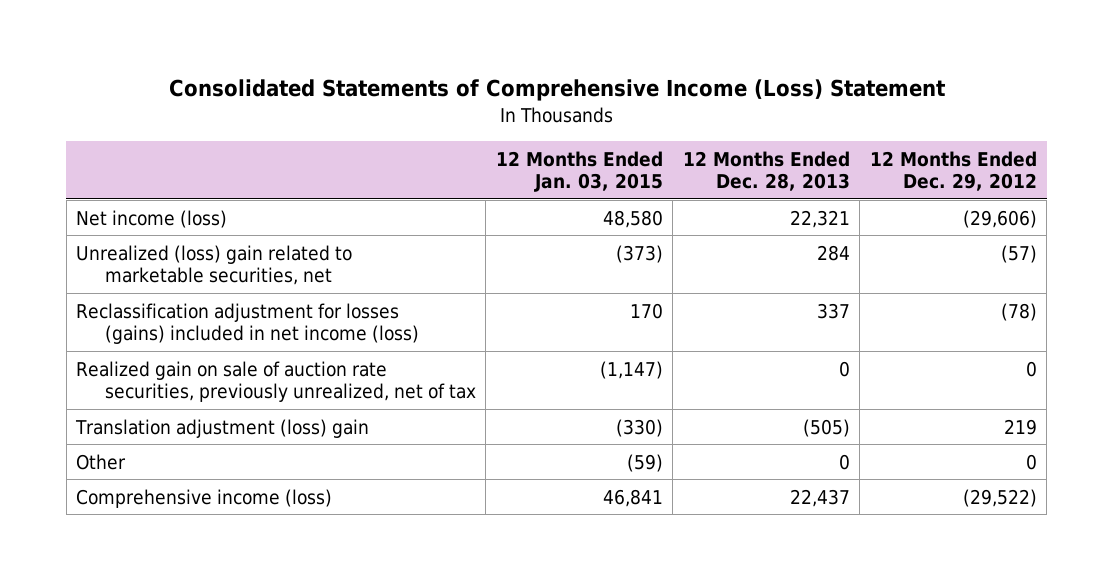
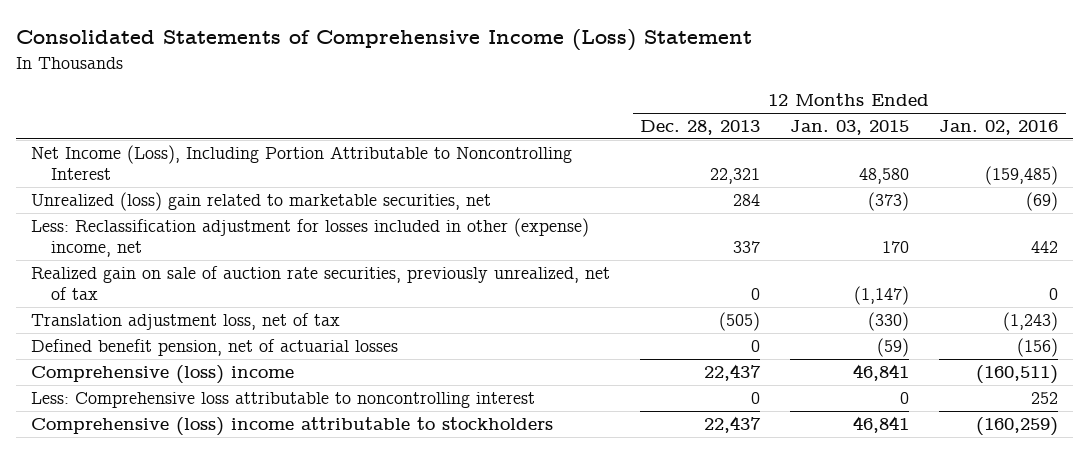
[869,150,1037,192] 12 Months Ended Dec. 29, 2012 -> none
none -> [939,120,1059,136] Jan. 02, 2016
[76,209,228,228] Net income (loss) -> [31,145,573,181] Net Income (Loss), Including Portion Attributable to Noncontrolling Interest
[76,302,419,345] Reclassification adjustment for losses (gains) included in net income (loss) -> [31,218,590,258] Less: Reclassification adjustment for losses included in other (expense) income, net
[75,418,370,438] Translation adjustment (loss) gain -> [31,313,341,331] Translation adjustment loss, net of tax
[76,453,127,470] Other -> [31,339,399,357] Defined benefit pension, net of actuarial losses
none -> [31,365,295,385] Comprehensive (loss) income
none -> [31,392,536,409] Less: Comprehensive loss attributable to noncontrolling interest
[76,488,333,508] Comprehensive income (loss) -> [31,417,554,437] Comprehensive (loss) income attributable to stockholders

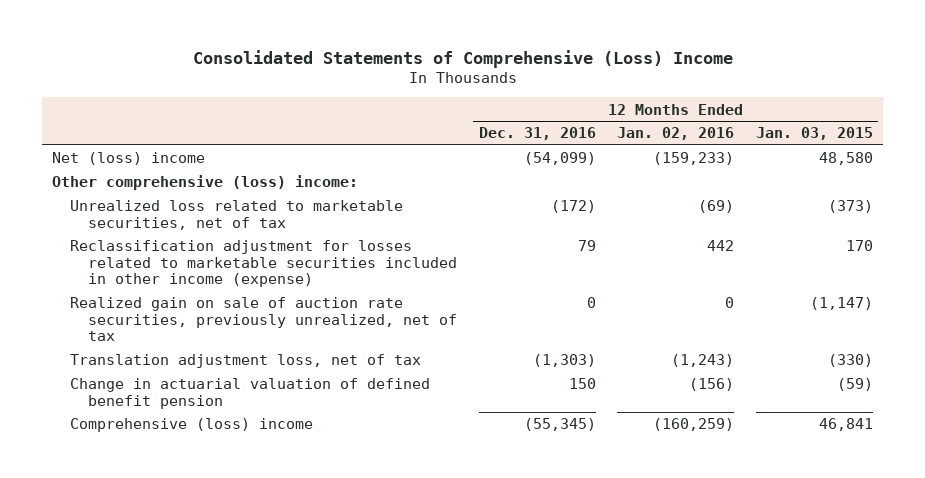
[16,29,753,52] Consolidated Statements of Comprehensive Income (Loss) Statement -> [192,49,733,68] Consolidated Statements of Comprehensive (Loss) Income
[640,120,761,136] Dec. 28, 2013 -> none
none -> [478,127,596,141] Dec. 31, 2016
[31,145,573,181] Net Income (Loss), Including Portion Attributable to Noncontrolling Interest -> [52,152,206,166] Net (loss) income
[985,166,1059,186] (159,485) -> [653,152,735,166] (159,233)
none -> [52,175,359,191] Other comprehensive (loss) income:
[31,192,492,212] Unrealized (loss) gain related to marketable securities, net -> [70,200,404,230] Unrealized loss related to marketable securities, net of tax
[31,218,590,258] Less: Reclassification adjustment for losses included in other (expense) income, net -> [70,240,458,288] Reclassification adjustment for losses related to marketable securities included in other income (expense)
[31,392,536,409] Less: Comprehensive loss attributable to noncontrolling interest -> none
[31,417,554,437] Comprehensive (loss) income attributable to stockholders -> none
[31,339,399,357] Defined benefit pension, net of actuarial losses -> [70,378,431,409] Change in actuarial valuation of defined benefit pension
[976,365,1059,385] (160,511) -> [653,418,735,432] (160,259)

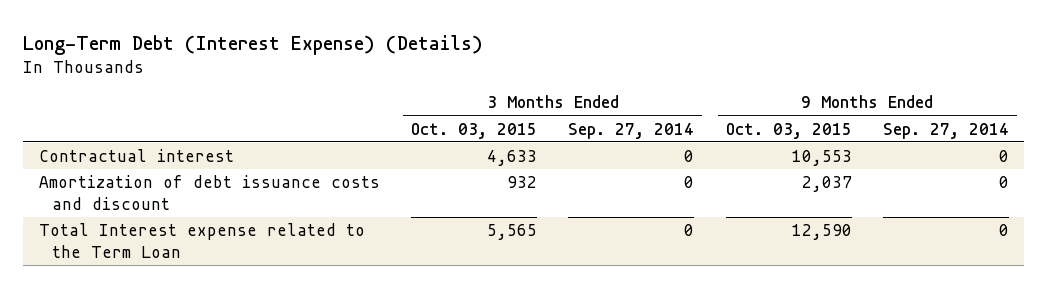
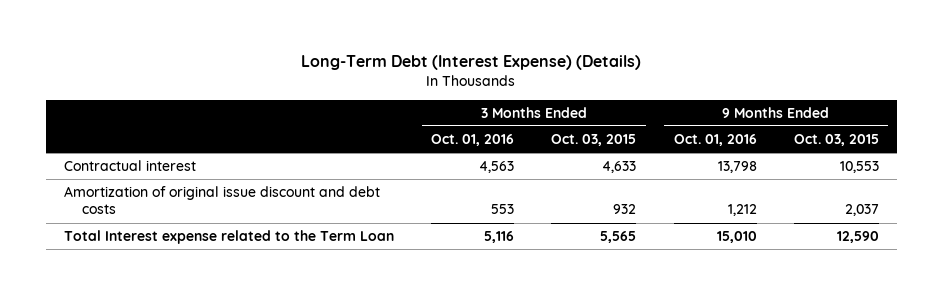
[568,122,695,139] Sep. 27, 2014 -> none
[882,122,1009,139] Sep. 27, 2014 -> none
none -> [431,134,515,147] Oct. 01, 2016
none -> [673,134,757,147] Oct. 01, 2016
[39,174,381,210] Amortization of debt issuance costs and discount -> [64,186,381,215] Amortization of original issue discount and debt costs

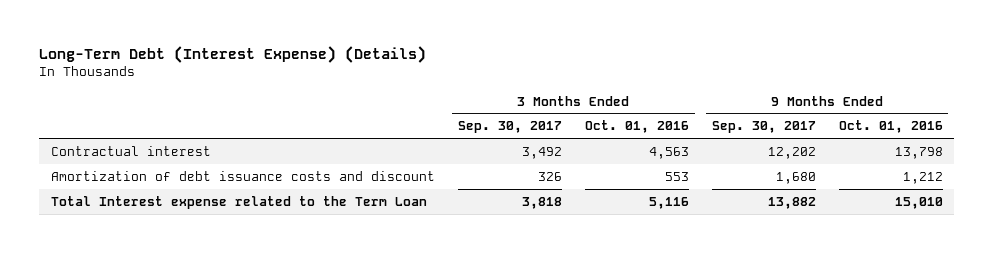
[551,134,637,147] Oct. 03, 2015 -> none
[793,134,879,147] Oct. 03, 2015 -> none
none -> [457,121,562,134] Sep. 30, 2017
none -> [711,121,816,134] Sep. 30, 2017
[64,186,381,215] Amortization of original issue discount and debt costs -> [50,170,435,181] Amortization of debt issuance costs and discount

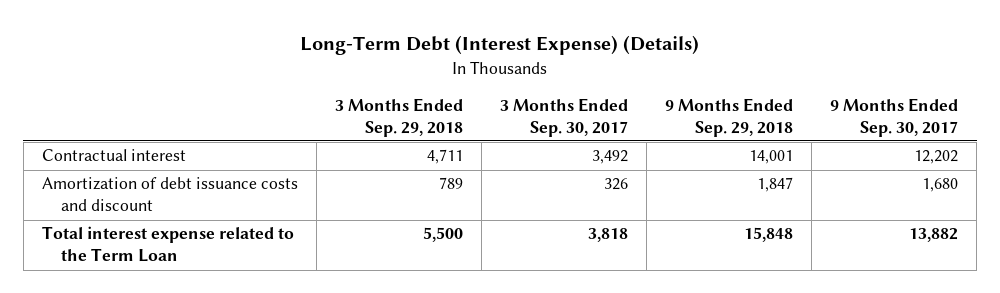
[584,120,689,134] Oct. 01, 2016 -> none
[838,120,943,134] Oct. 01, 2016 -> none
none -> [334,97,463,137] 3 Months Ended Sep. 29, 2018
none -> [664,97,793,137] 9 Months Ended Sep. 29, 2018
[50,195,427,209] Total Interest expense related to the Term Loan -> [41,226,294,263] Total interest expense related to the Term Loan

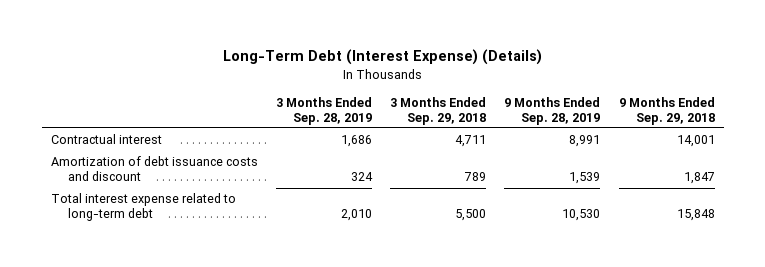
[499,97,628,137] 3 Months Ended Sep. 30, 2017 -> none
[830,97,959,137] 9 Months Ended Sep. 30, 2017 -> none
none -> [276,96,373,125] 3 Months Ended Sep. 28, 2019
none -> [504,96,601,125] 9 Months Ended Sep. 28, 2019
[41,226,294,263] Total interest expense related to the Term Loan -> [50,193,236,222] Total interest expense related to long-term debt

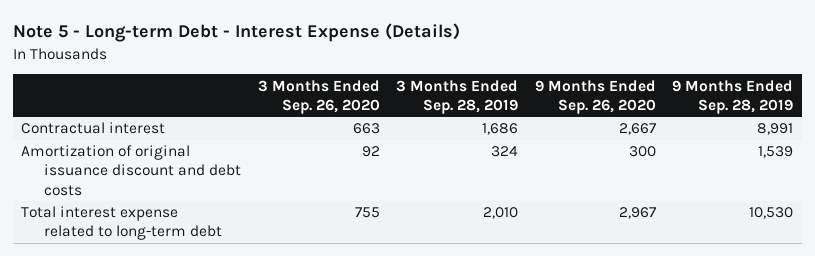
[222,49,542,66] Long-Term Debt (Interest Expense) (Details) -> [12,23,460,43] Note 5 - Long-term Debt - Interest Expense (Details)
[390,96,487,125] 3 Months Ended Sep. 29, 2018 -> none
[618,96,715,125] 9 Months Ended Sep. 29, 2018 -> none
none -> [257,79,380,114] 3 Months Ended Sep. 26, 2020
none -> [534,79,656,114] 9 Months Ended Sep. 26, 2020
[50,156,258,182] Amortization of debt issuance costs and discount -> [21,145,242,196] Amortization of original issuance discount and debt costs

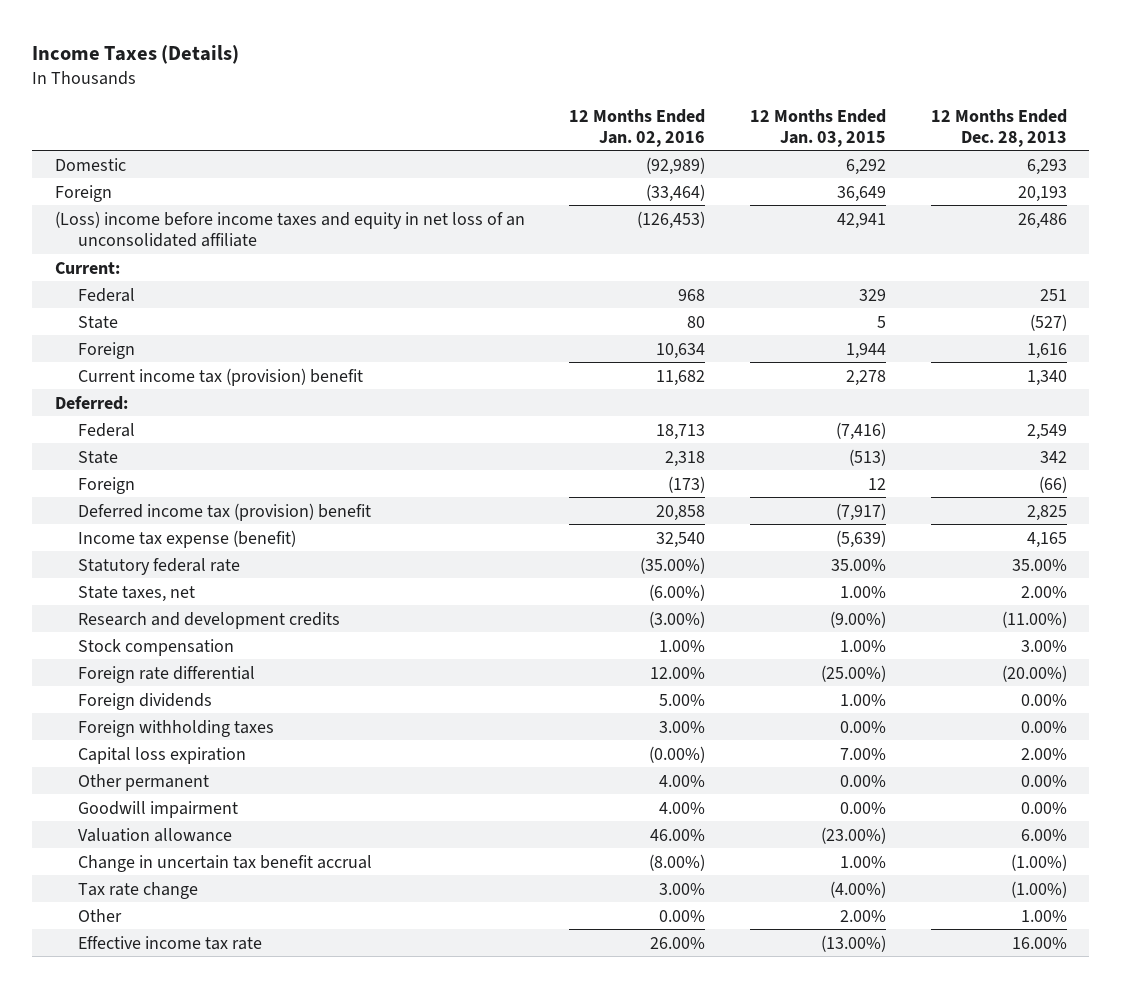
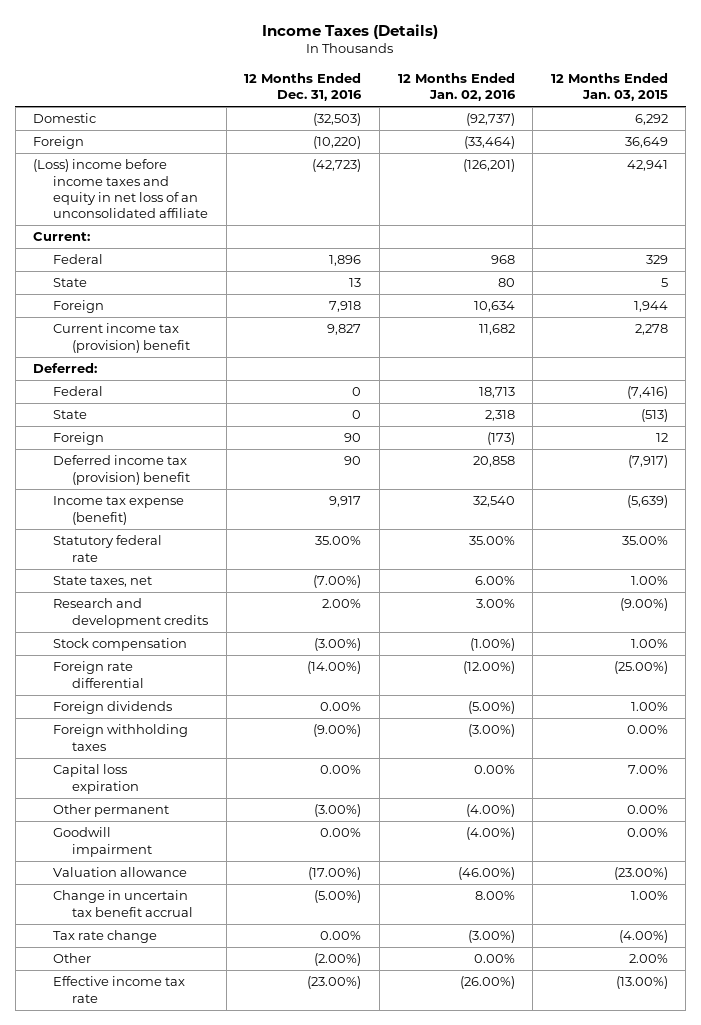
[930,108,1067,147] 12 Months Ended Dec. 28, 2013 -> none
none -> [244,72,363,102] 12 Months Ended Dec. 31, 2016
[646,156,706,175] (92,989) -> [465,113,515,127] (92,737)
[637,210,706,229] (126,453) -> [462,159,515,173] (126,201)
[640,556,706,574] (35.00%) -> [468,536,515,546] 35.00%
[649,583,706,601] (6.00%) -> [474,576,515,586] 6.00%
[649,610,706,628] (3.00%) -> [475,599,515,609] 3.00%
[659,639,706,652] 1.00% -> [469,638,515,652] (1.00%)
[650,666,706,679] 12.00% -> [462,661,515,675] (12.00%)
[659,693,706,706] 5.00% -> [467,701,515,715] (5.00%)
[659,720,706,733] 3.00% -> [467,724,515,738] (3.00%)
[649,745,706,763] (0.00%) -> [473,765,515,775] 0.00%
[659,774,706,787] 4.00% -> [465,804,515,818] (4.00%)
[659,801,706,814] 4.00% -> [465,827,515,841] (4.00%)
[650,828,706,841] 46.00% -> [457,867,515,881] (46.00%)
[649,853,706,871] (8.00%) -> [474,891,515,901] 8.00%
[659,882,706,895] 3.00% -> [467,930,515,944] (3.00%)
[650,936,706,949] 26.00% -> [459,976,515,990] (26.00%)

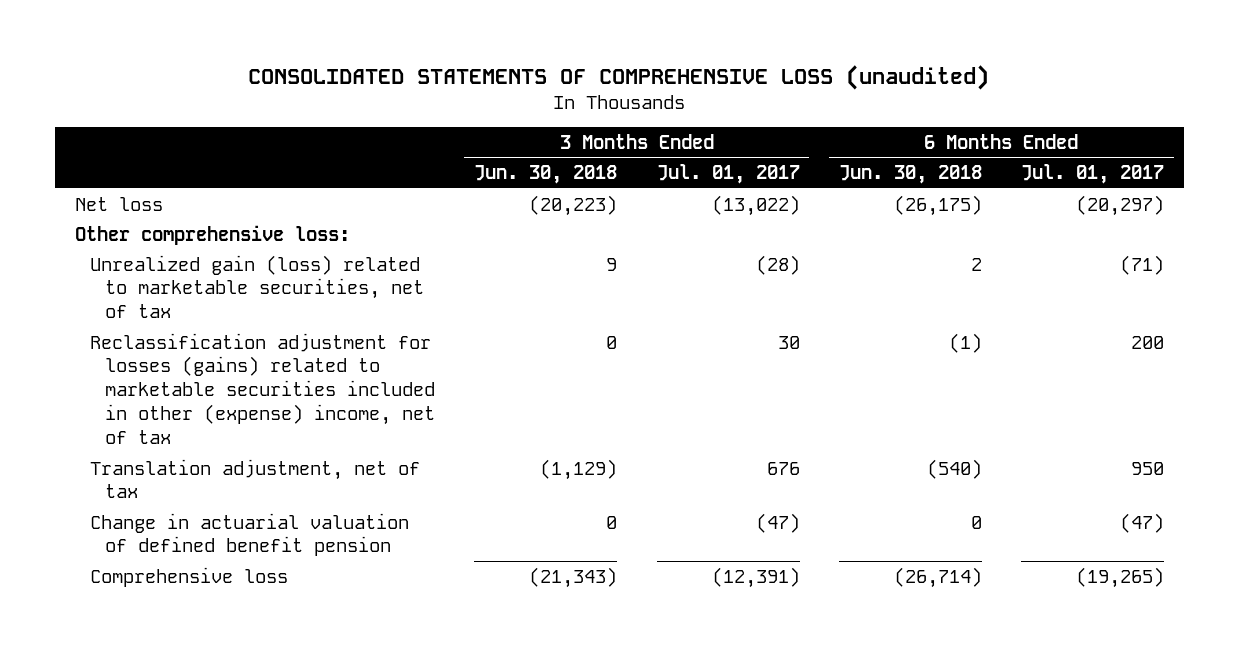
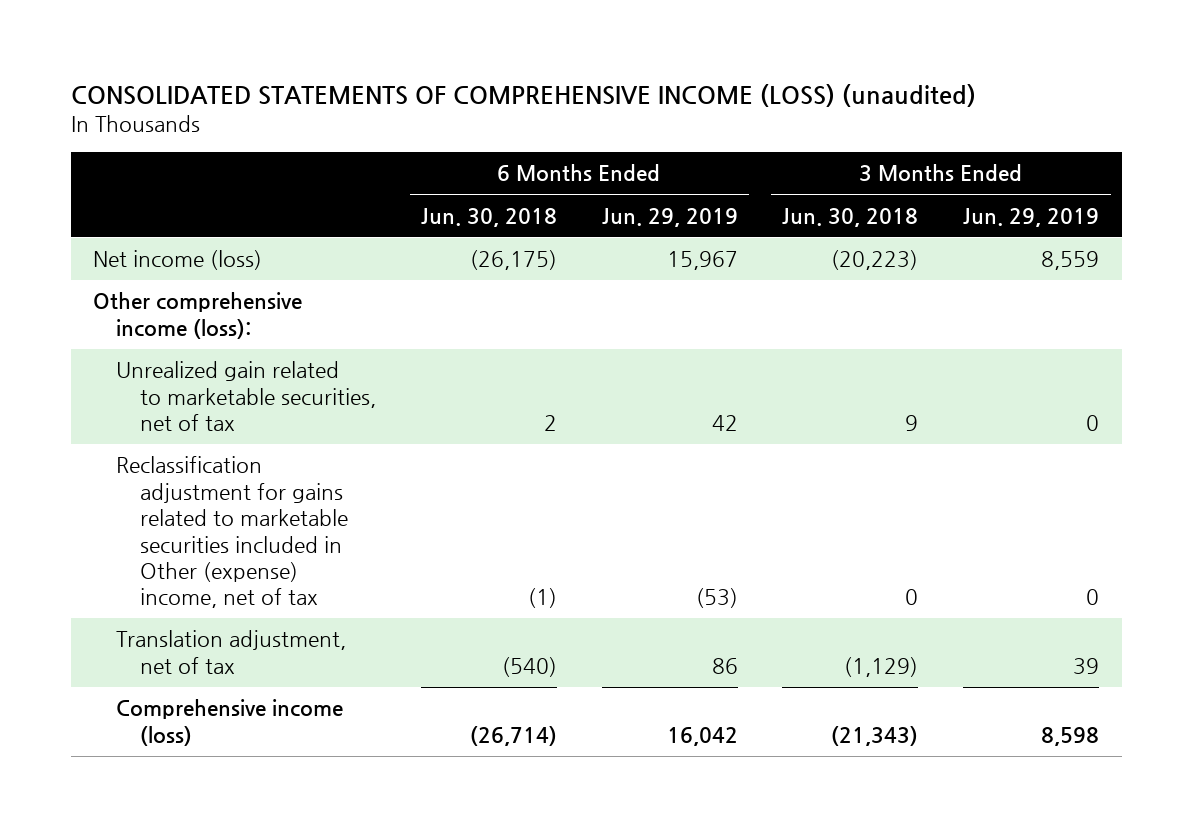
[248,64,990,90] CONSOLIDATED STATEMENTS OF COMPREHENSIVE LOSS (unaudited) -> [70,83,976,107] CONSOLIDATED STATEMENTS OF COMPREHENSIVE INCOME (LOSS) (unaudited)
[656,163,800,184] Jul. 01, 2017 -> none
[1021,163,1165,184] Jul. 01, 2017 -> none
none -> [601,207,738,227] Jun. 29, 2019
none -> [963,207,1100,227] Jun. 29, 2019
[74,196,163,211] Net loss -> [92,250,262,271] Net income (loss)
[74,224,350,245] Other comprehensive loss: -> [92,292,302,339] Other comprehensive income (loss):
[89,254,425,319] Unrealized gain (loss) related to marketable securities, net of tax -> [116,361,376,432] Unrealized gain related to marketable securities, net of tax
[89,332,436,444] Reclassification adjustment for losses (gains) related to marketable securities included in other (expense) income, net of tax -> [116,456,348,609] Reclassification adjustment for gains related to marketable securities included in Other (expense) income, net of tax
[89,512,409,557] Change in actuarial valuation of defined benefit pension -> none
[89,566,288,587] Comprehensive loss -> [116,699,344,746] Comprehensive income (loss)

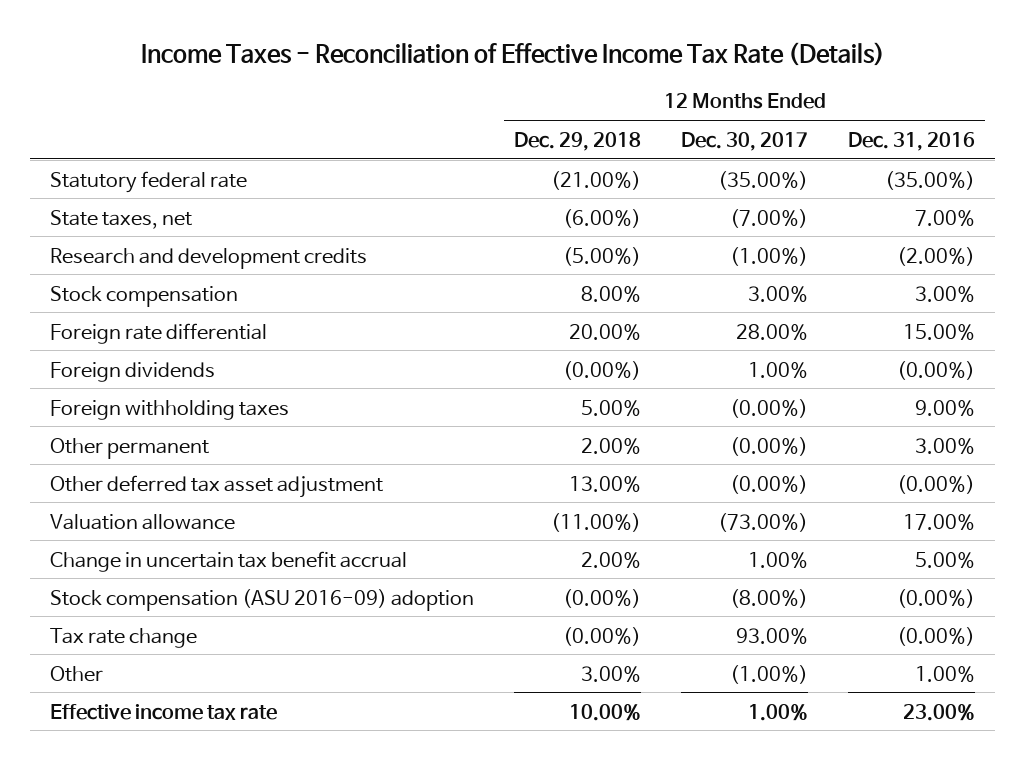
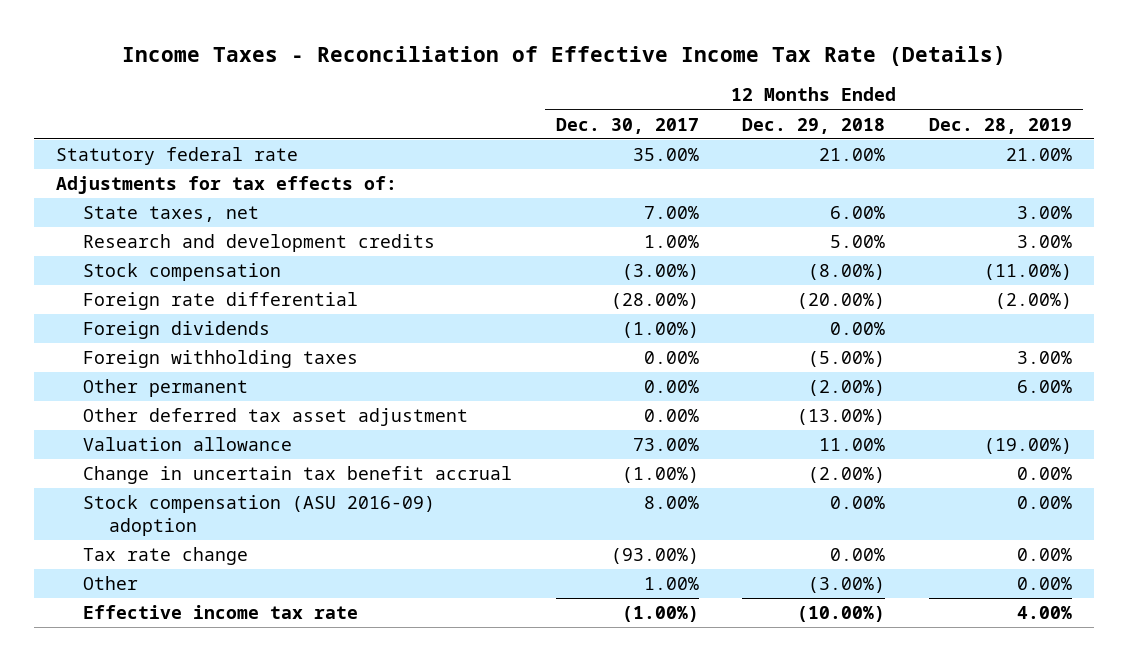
[848,131,976,151] Dec. 31, 2016 -> none
none -> [929,117,1073,134] Dec. 28, 2019
[551,170,642,190] (21.00%) -> [819,148,886,162] 21.00%
[718,170,809,190] (35.00%) -> [632,148,699,162] 35.00%
none -> [56,176,398,195] Adjustments for tax effects of:
[563,208,642,228] (6.00%) -> [830,206,886,220] 6.00%
[730,208,809,228] (7.00%) -> [643,206,699,220] 7.00%
[563,246,642,266] (5.00%) -> [830,235,886,249] 5.00%
[730,246,809,266] (1.00%) -> [643,235,699,249] 1.00%
[581,285,642,302] 8.00% -> [808,264,886,281] (8.00%)
[748,285,809,302] 3.00% -> [621,264,699,281] (3.00%)
[569,323,642,340] 20.00% -> [797,293,886,310] (20.00%)
[736,323,809,340] 28.00% -> [610,293,699,310] (28.00%)
[563,360,642,380] (0.00%) -> [830,322,886,336] 0.00%
[748,361,809,378] 1.00% -> [621,322,699,339] (1.00%)
[581,399,642,416] 5.00% -> [808,351,886,368] (5.00%)
[730,398,809,418] (0.00%) -> [643,351,699,365] 0.00%
[581,437,642,454] 2.00% -> [808,380,886,397] (2.00%)
[730,436,809,456] (0.00%) -> [643,380,699,394] 0.00%
[569,475,642,492] 13.00% -> [797,409,886,426] (13.00%)
[730,474,809,494] (0.00%) -> [643,409,699,423] 0.00%
[551,512,642,532] (11.00%) -> [819,438,886,452] 11.00%
[718,512,809,532] (73.00%) -> [632,438,699,452] 73.00%
[581,551,642,568] 2.00% -> [808,467,886,484] (2.00%)
[748,551,809,568] 1.00% -> [621,467,699,484] (1.00%)
[563,588,642,608] (0.00%) -> [830,496,886,510] 0.00%
[730,588,809,608] (8.00%) -> [643,496,699,510] 8.00%
[563,626,642,646] (0.00%) -> [830,548,886,562] 0.00%
[736,627,809,644] 93.00% -> [610,548,699,565] (93.00%)
[581,665,642,682] 3.00% -> [808,577,886,594] (3.00%)
[730,664,809,684] (1.00%) -> [643,577,699,591] 1.00%
[569,703,642,721] 10.00% -> [797,606,886,623] (10.00%)
[748,703,809,721] 1.00% -> [621,606,699,623] (1.00%)

